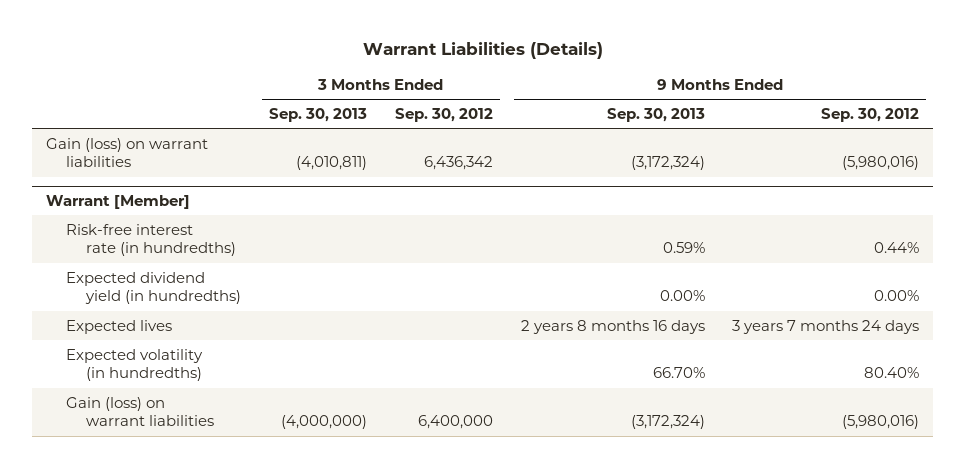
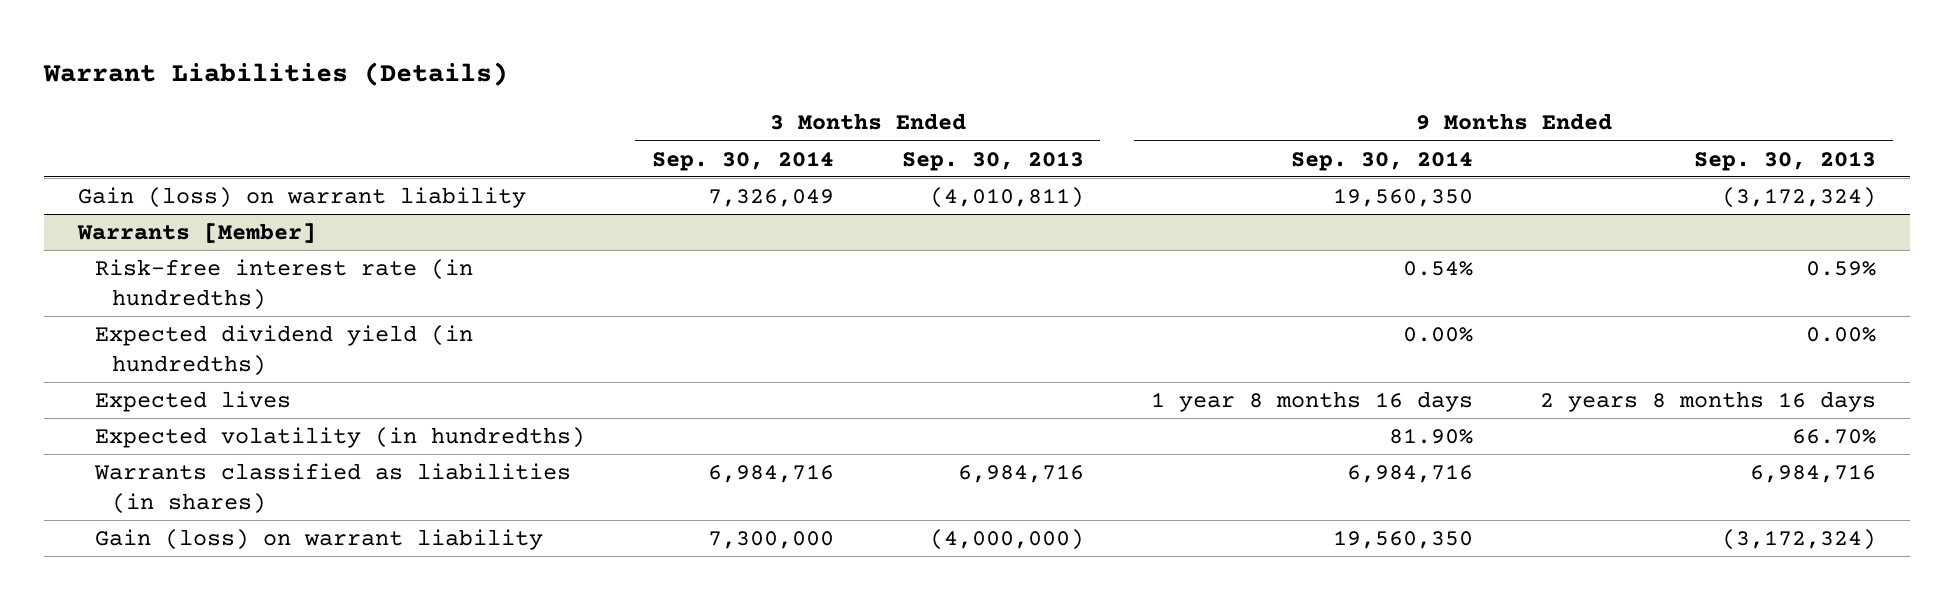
[394,108,493,123] Sep. 30, 2012 -> none
[821,108,920,123] Sep. 30, 2012 -> none
none -> [652,150,835,171] Sep. 30, 2014
none -> [1290,150,1473,171] Sep. 30, 2014
[46,137,209,168] Gain (loss) on warrant liabilities -> [77,186,526,208] Gain (loss) on warrant liability
[46,195,191,210] Warrant [Member] -> [76,222,316,243] Warrants [Member]
none -> [93,462,571,514] Warrants classified as liabilities (in shares)
[66,396,215,427] Gain (loss) on warrant liabilities -> [94,528,543,550] Gain (loss) on warrant liability

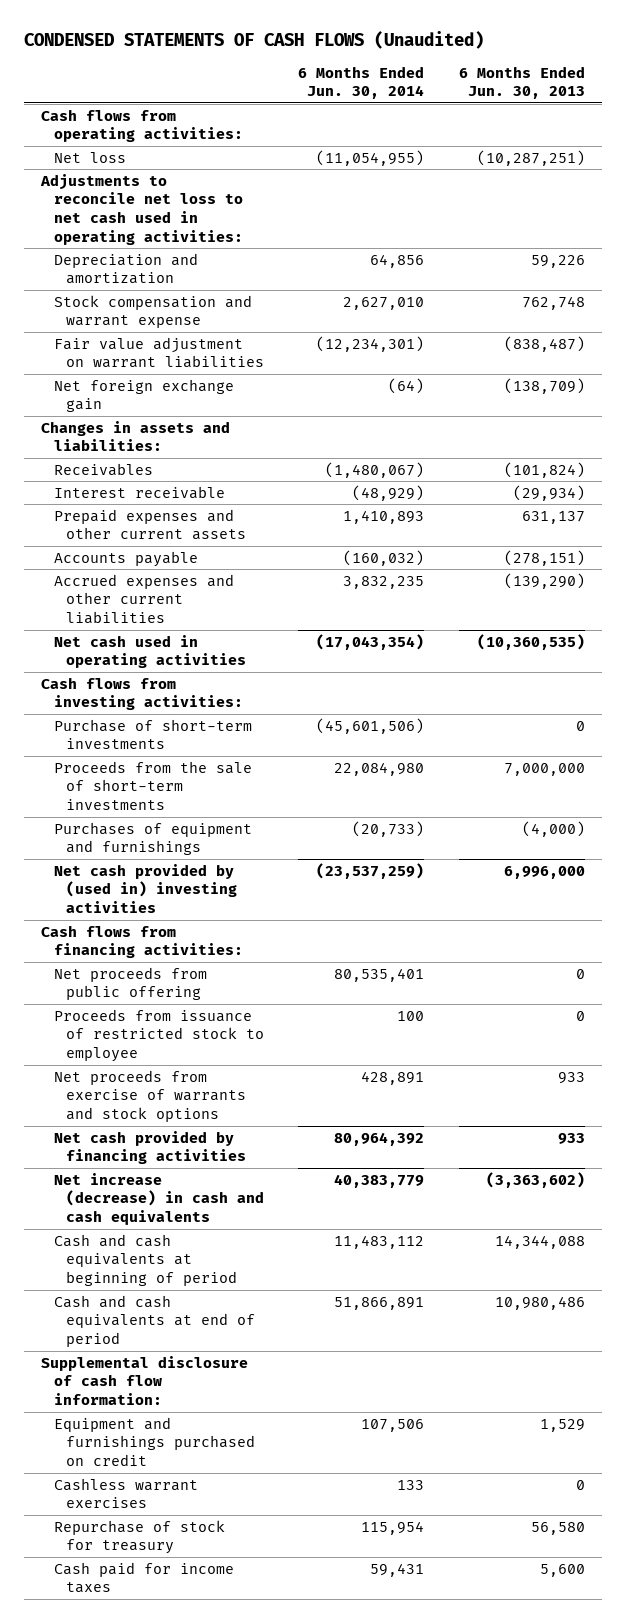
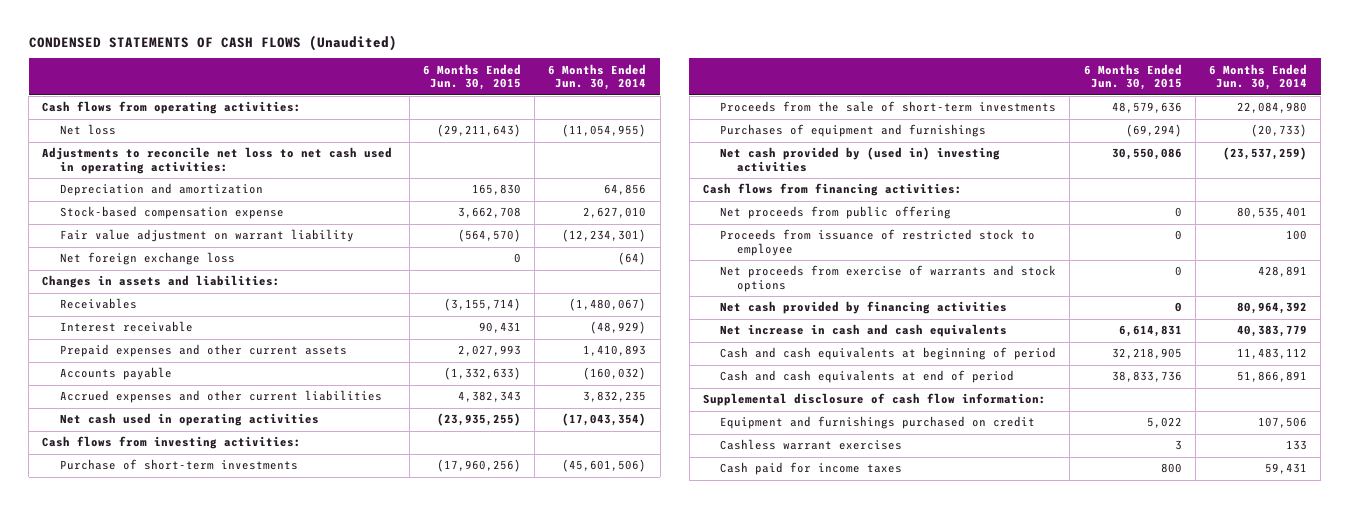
[458,65,585,100] 6 Months Ended Jun. 30, 2013 -> none
none -> [422,63,521,91] 6 Months Ended Jun. 30, 2015
[53,294,252,329] Stock compensation and warrant expense -> [59,206,284,220] Stock-based compensation expense
[53,336,265,369] Fair value adjustment on warrant liabilities -> [59,229,354,243] Fair value adjustment on warrant liability
[53,378,234,413] Net foreign exchange gain -> [59,252,235,266] Net foreign exchange loss
[53,1172,265,1225] Net increase (decrease) in cash and cash equivalents -> [720,324,1008,338] Net increase in cash and cash equivalents
[53,1519,225,1555] Repurchase of stock for treasury -> none

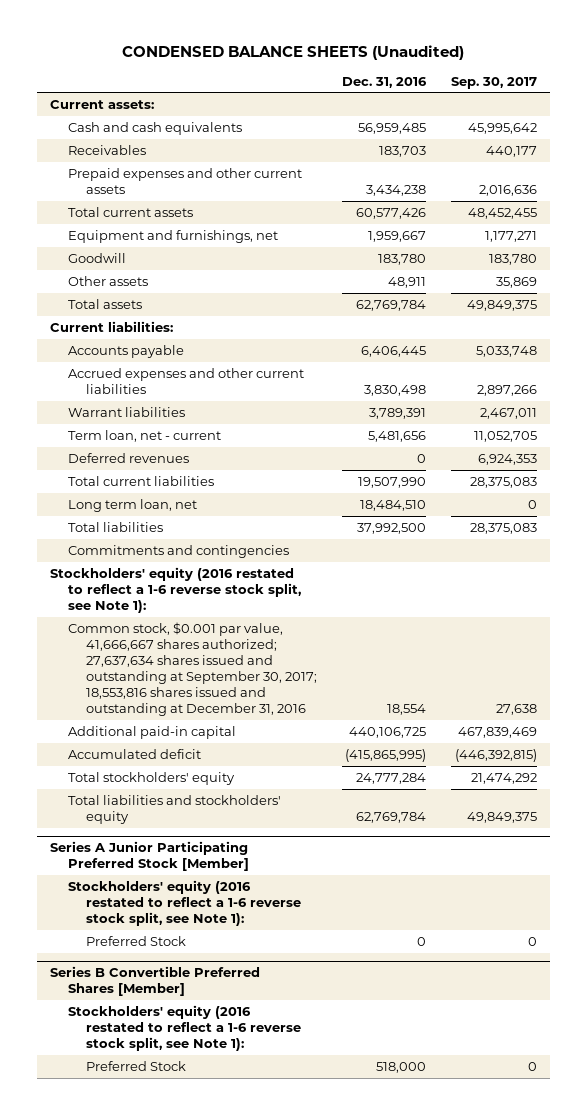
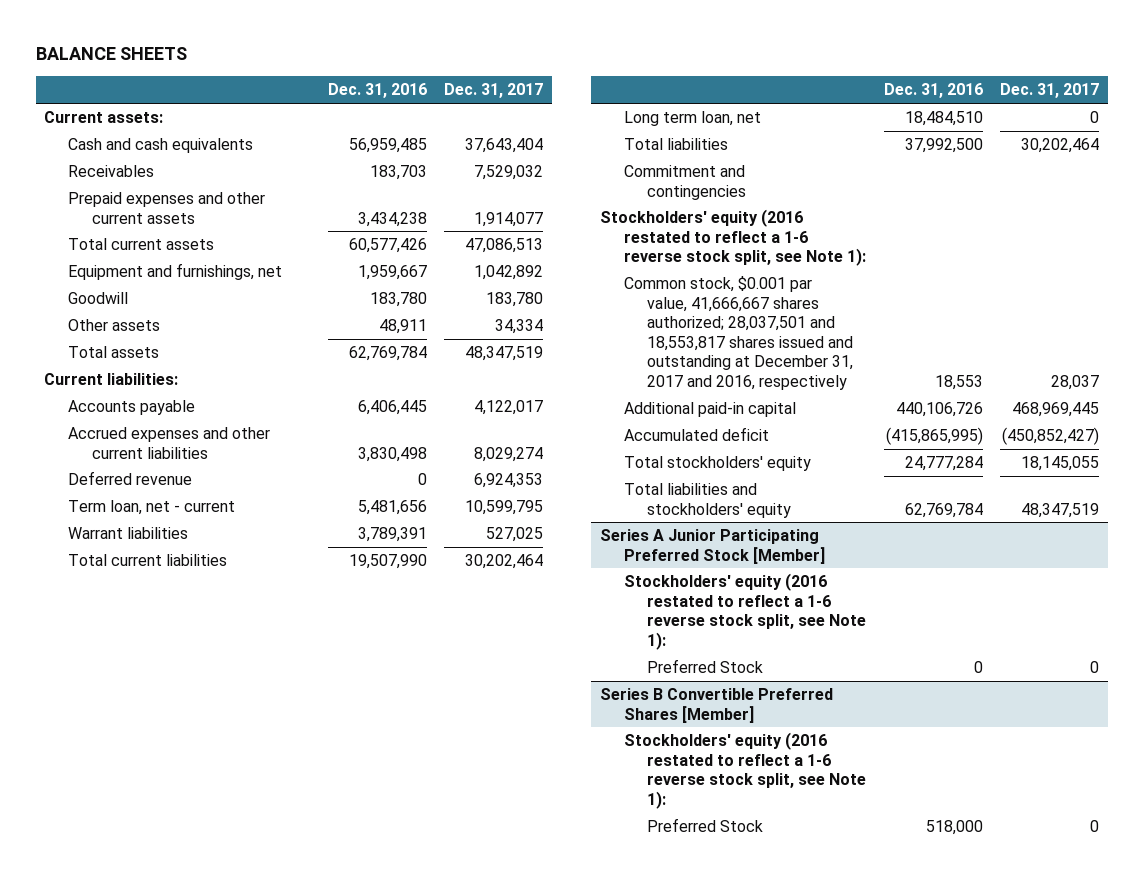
[122,44,465,60] CONDENSED BALANCE SHEETS (Unaudited) -> [35,47,187,61] BALANCE SHEETS
[451,76,538,89] Sep. 30, 2017 -> none
none -> [444,83,544,99] Dec. 31, 2017
none -> [67,471,192,486] Deferred revenue
[67,452,189,463] Deferred revenues -> none
[67,406,185,417] Warrant liabilities -> [67,527,188,540] Warrant liabilities
[67,544,289,558] Commitments and contingencies -> [623,165,747,200] Commitment and contingencies
[67,621,317,717] Common stock, $0.001 par value, 41,666,667 shares authorized; 27,637,634 shares issued and outstanding at September 30, 2017; 18,553,816 shares issued and outstanding at December 31, 2016 -> [623,276,854,390] Common stock, $0.001 par value, 41,666,667 shares authorized; 28,037,501 and 18,553,817 shares issued and outstanding at December 31, 2017 and 2016, respectively
[386,704,426,716] 18,554 -> [934,374,983,390] 18,553
[348,726,426,738] 440,106,725 -> [895,402,983,418] 440,106,726

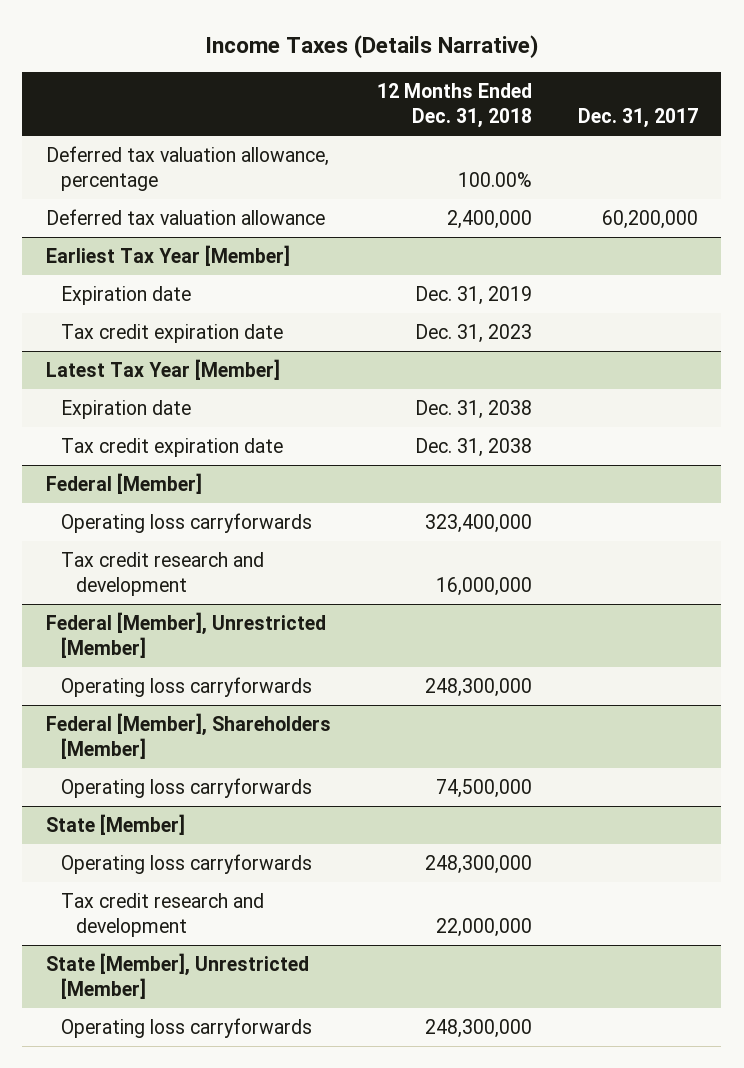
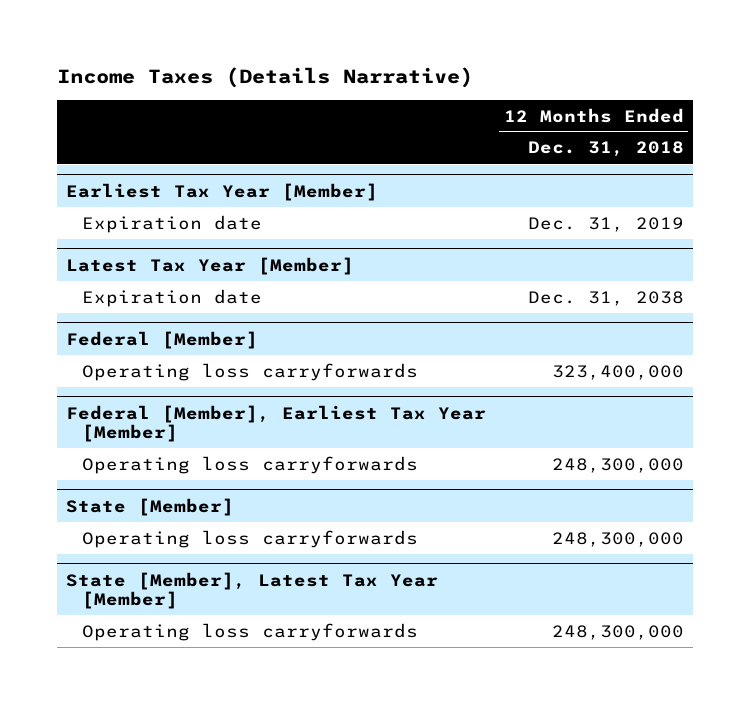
[578,108,699,129] Dec. 31, 2017 -> none
[45,145,329,192] Deferred tax valuation allowance, percentage -> none
[45,208,325,225] Deferred tax valuation allowance -> none
[60,323,283,343] Tax credit expiration date -> none
[60,437,283,457] Tax credit expiration date -> none
[60,551,264,597] Tax credit research and development -> none
[45,611,326,659] Federal [Member], Unrestricted [Member] -> none
none -> [66,404,487,443] Federal [Member], Earliest Tax Year [Member]
[45,712,331,760] Federal [Member], Shareholders [Member] -> none
[60,777,312,798] Operating loss carryforwards -> none
[60,892,264,938] Tax credit research and development -> none
[45,952,309,1000] State [Member], Unrestricted [Member] -> none
none -> [66,571,439,610] State [Member], Latest Tax Year [Member]

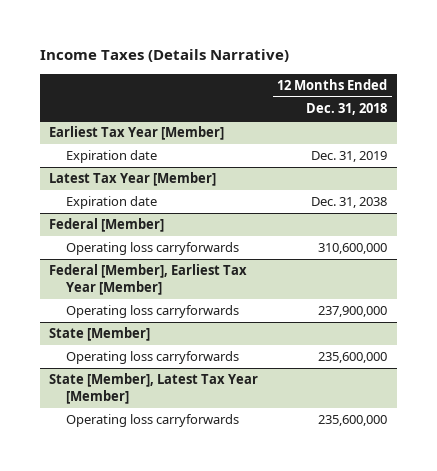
[551,364,684,380] 323,400,000 -> [318,243,388,255] 310,600,000
[551,457,684,473] 248,300,000 -> [318,306,388,318] 237,900,000
[551,531,684,547] 248,300,000 -> [318,352,388,364] 235,600,000
[551,624,684,640] 248,300,000 -> [318,415,388,427] 235,600,000

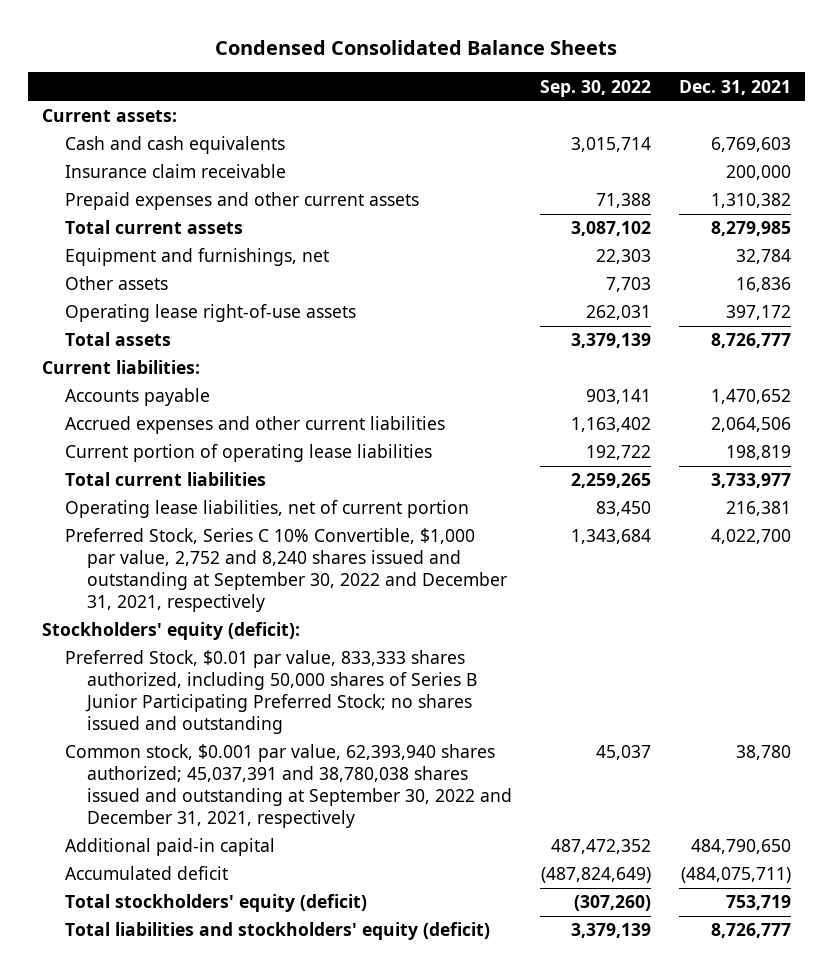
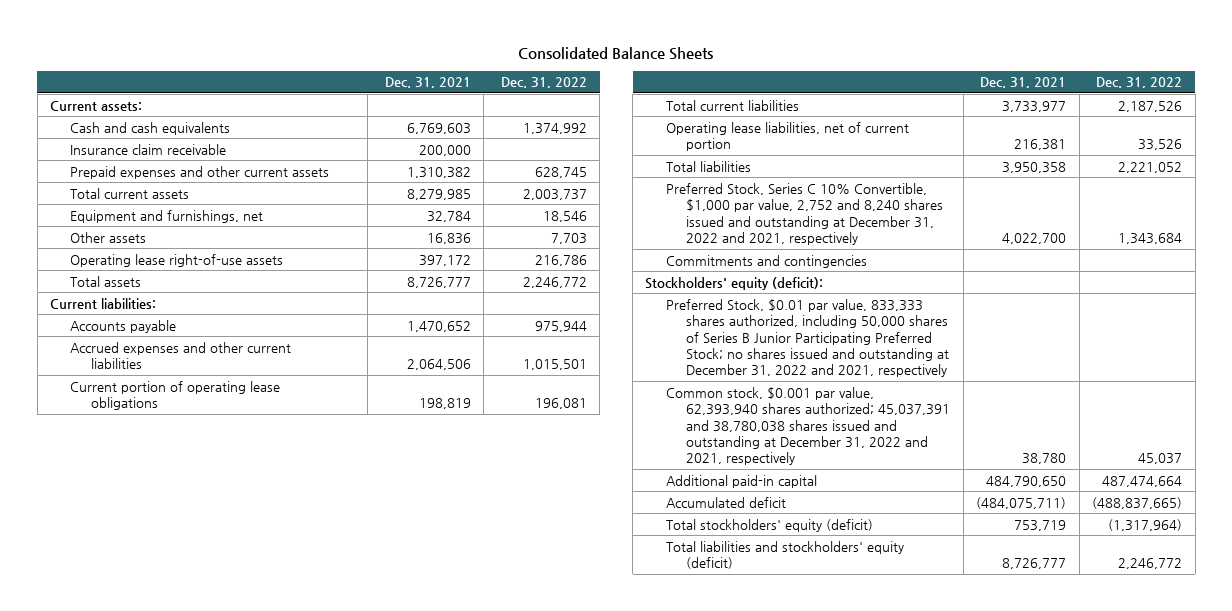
[215,39,618,55] Condensed Consolidated Balance Sheets -> [518,46,714,60] Consolidated Balance Sheets
[540,79,652,97] Sep. 30, 2022 -> none
none -> [500,77,587,89] Dec. 31, 2022
[64,444,432,463] Current portion of operating lease liabilities -> [70,380,281,411] Current portion of operating lease obligations
none -> [665,160,751,172] Total liabilities
[64,528,508,612] Preferred Stock, Series C 10% Convertible, $1,000 par value, 2,752 and 8,240 shares issued and outstanding at September 30, 2022 and December 31, 2021, respectively -> [665,182,944,246] Preferred Stock, Series C 10% Convertible, $1,000 par value, 2,752 and 8,240 shares issued and outstanding at December 31, 2022 and 2021, respectively
none -> [665,254,867,268] Commitments and contingencies
[64,650,478,734] Preferred Stock, $0.01 par value, 833,333 shares authorized, including 50,000 shares of Series B Junior Participating Preferred Stock; no shares issued and outstanding -> [665,298,950,378] Preferred Stock, $0.01 par value, 833,333 shares authorized, including 50,000 shares of Series B Junior Participating Preferred Stock; no shares issued and outstanding at December 31, 2022 and 2021, respectively
[64,744,513,828] Common stock, $0.001 par value, 62,393,940 shares authorized; 45,037,391 and 38,780,038 shares issued and outstanding at September 30, 2022 and December 31, 2021, respectively -> [665,386,951,466] Common stock, $0.001 par value, 62,393,940 shares authorized; 45,037,391 and 38,780,038 shares issued and outstanding at December 31, 2022 and 2021, respectively

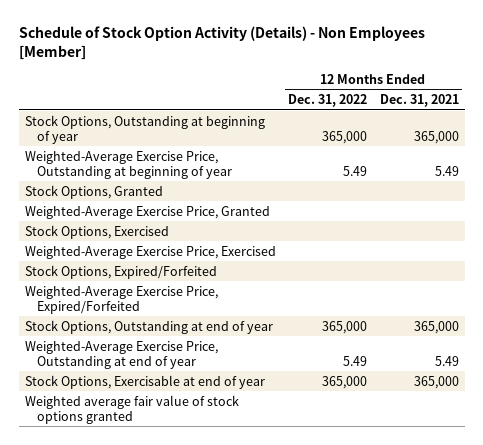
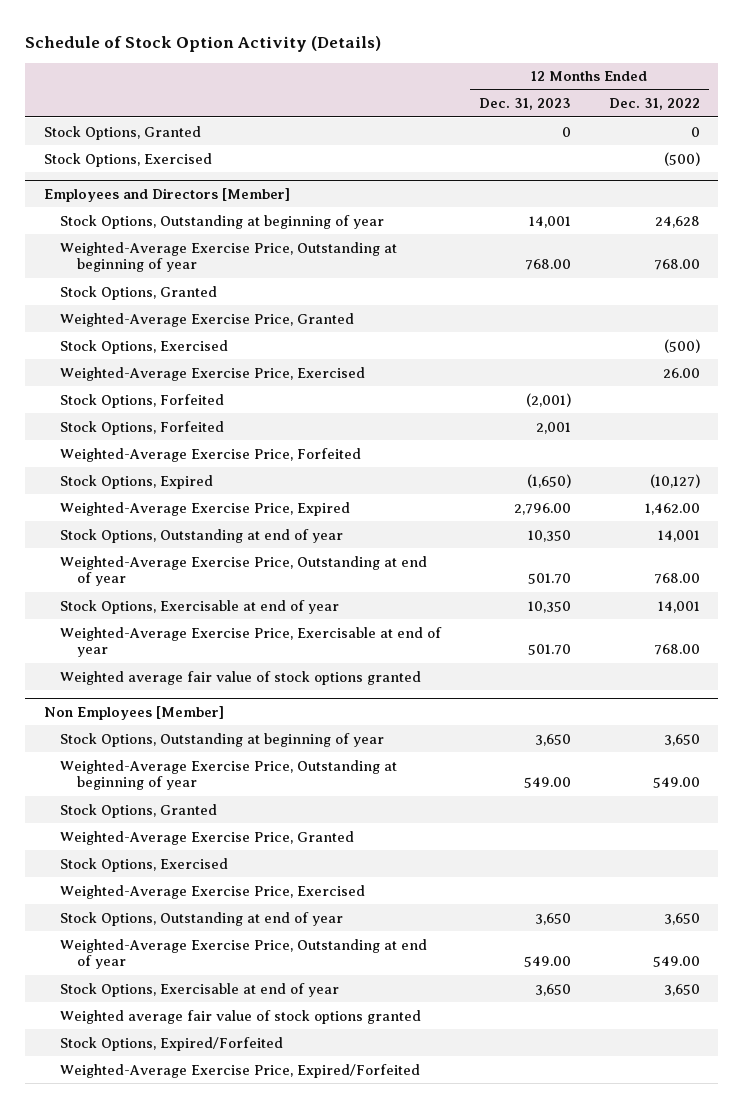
[18,25,425,60] Schedule of Stock Option Activity (Details) - Non Employees [Member] -> [25,36,382,53] Schedule of Stock Option Activity (Details)
[379,94,459,108] Dec. 31, 2021 -> none
none -> [478,98,571,111] Dec. 31, 2023
none -> [44,125,202,140] Stock Options, Granted
none -> [44,152,213,167] Stock Options, Exercised
none -> [44,188,291,203] Employees and Directors [Member]
[322,130,368,144] 365,000 -> [654,215,700,228] 24,628
[343,165,368,176] 5.49 -> [653,259,700,271] 768.00
none -> [60,339,229,354] Stock Options, Exercised
none -> [60,366,366,381] Weighted-Average Exercise Price, Exercised
none -> [60,393,225,408] Stock Options, Forfeited
none -> [60,420,225,435] Stock Options, Forfeited
none -> [60,447,362,462] Weighted-Average Exercise Price, Forfeited
none -> [60,474,214,489] Stock Options, Expired
none -> [60,501,351,516] Weighted-Average Exercise Price, Expired
none -> [60,528,344,543] Stock Options, Outstanding at end of year
none -> [60,555,428,587] Weighted-Average Exercise Price, Outstanding at end of year
none -> [60,599,340,614] Stock Options, Exercisable at end of year
none -> [60,626,443,658] Weighted-Average Exercise Price, Exercisable at end of year
none -> [60,670,422,685] Weighted average fair value of stock options granted
none -> [44,706,225,721] Non Employees [Member]
none -> [60,732,385,747] Stock Options, Outstanding at beginning of year
none -> [60,759,398,791] Weighted-Average Exercise Price, Outstanding at beginning of year
none -> [60,803,218,818] Stock Options, Granted
none -> [60,830,355,845] Weighted-Average Exercise Price, Granted
none -> [60,911,344,926] Stock Options, Outstanding at end of year
none -> [60,938,428,970] Weighted-Average Exercise Price, Outstanding at end of year
none -> [60,982,340,997] Stock Options, Exercisable at end of year
none -> [60,1009,422,1024] Weighted average fair value of stock options granted
[24,319,273,334] Stock Options, Outstanding at end of year -> none
[24,340,218,369] Weighted-Average Exercise Price, Outstanding at end of year -> none
[24,374,265,389] Stock Options, Exercisable at end of year -> none
[24,394,239,424] Weighted average fair value of stock options granted -> none

